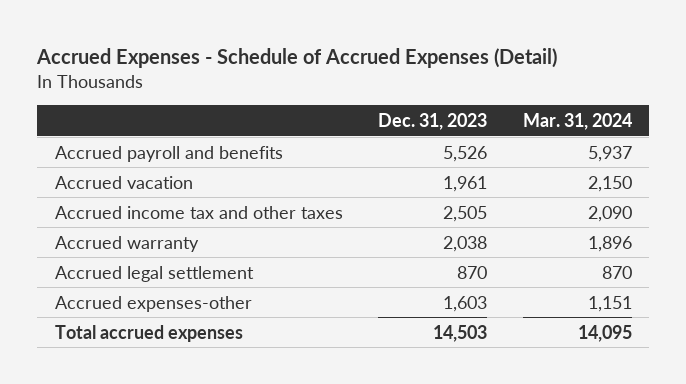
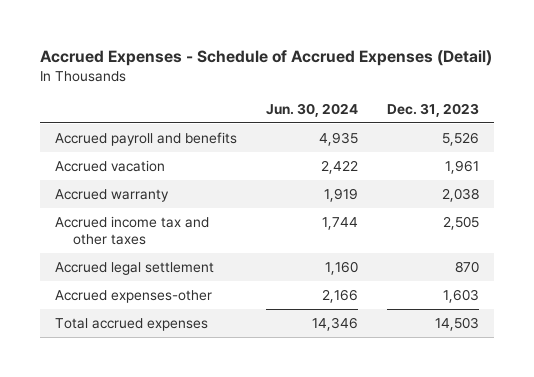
[522,112,632,130] Mar. 31, 2024 -> none
none -> [265,103,358,118] Jun. 30, 2024
[54,205,343,219] Accrued income tax and other taxes -> [54,215,209,246] Accrued income tax and other taxes

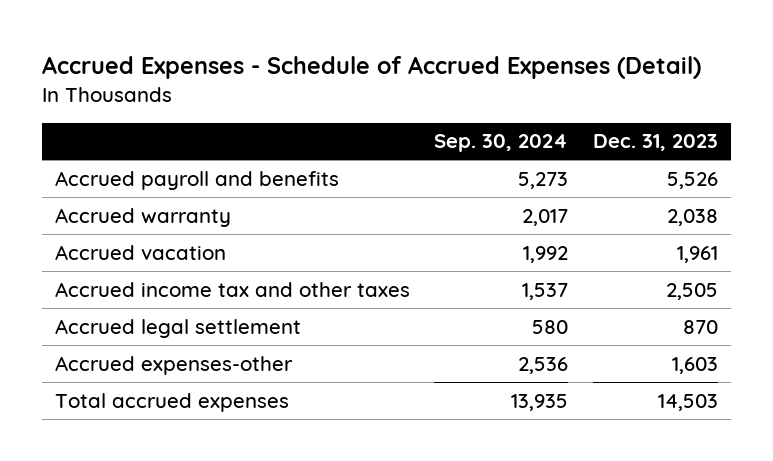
[265,103,358,118] Jun. 30, 2024 -> none
none -> [434,134,569,153] Sep. 30, 2024
[54,159,165,172] Accrued vacation -> [54,244,226,260] Accrued vacation

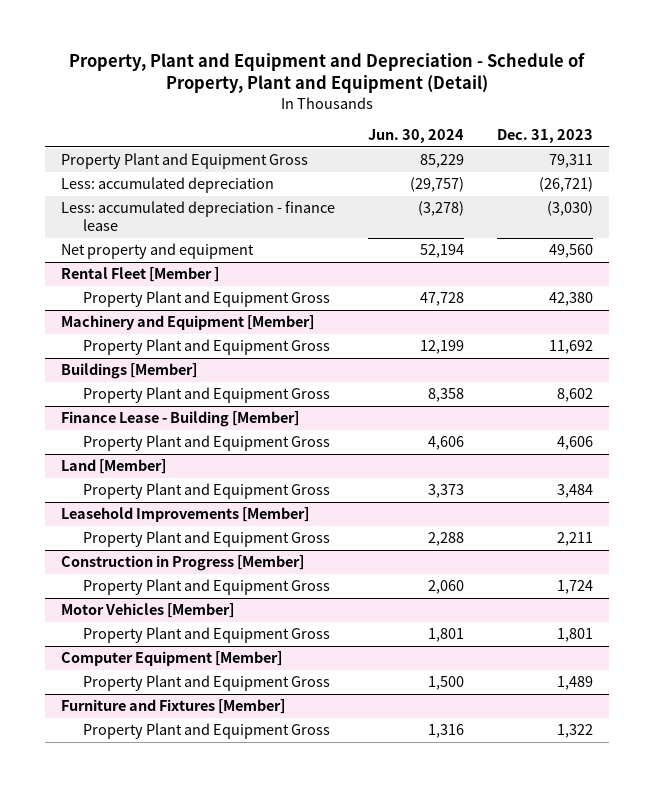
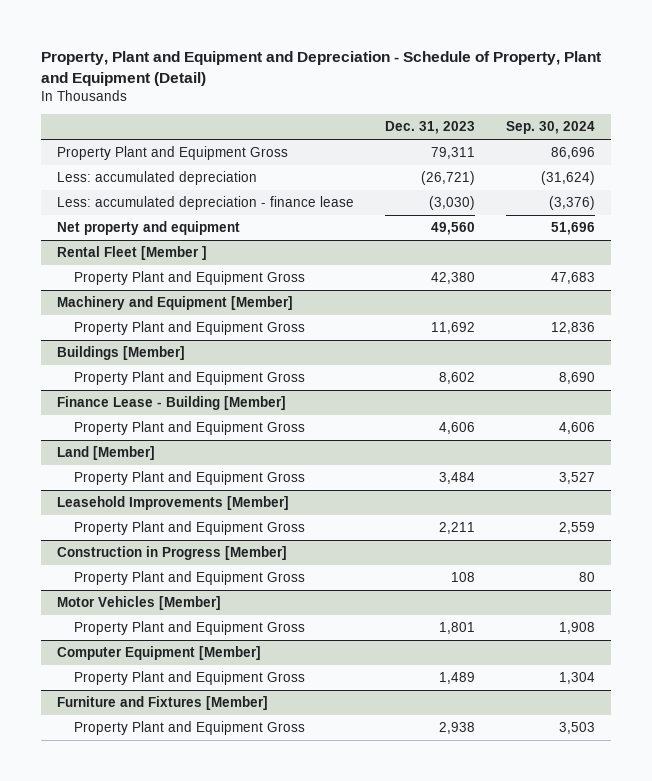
[368,128,465,143] Jun. 30, 2024 -> none
none -> [506,121,596,135] Sep. 30, 2024
[557,580,594,595] 1,724 -> [451,572,476,583] 108
[557,724,594,739] 1,322 -> [439,722,476,735] 2,938

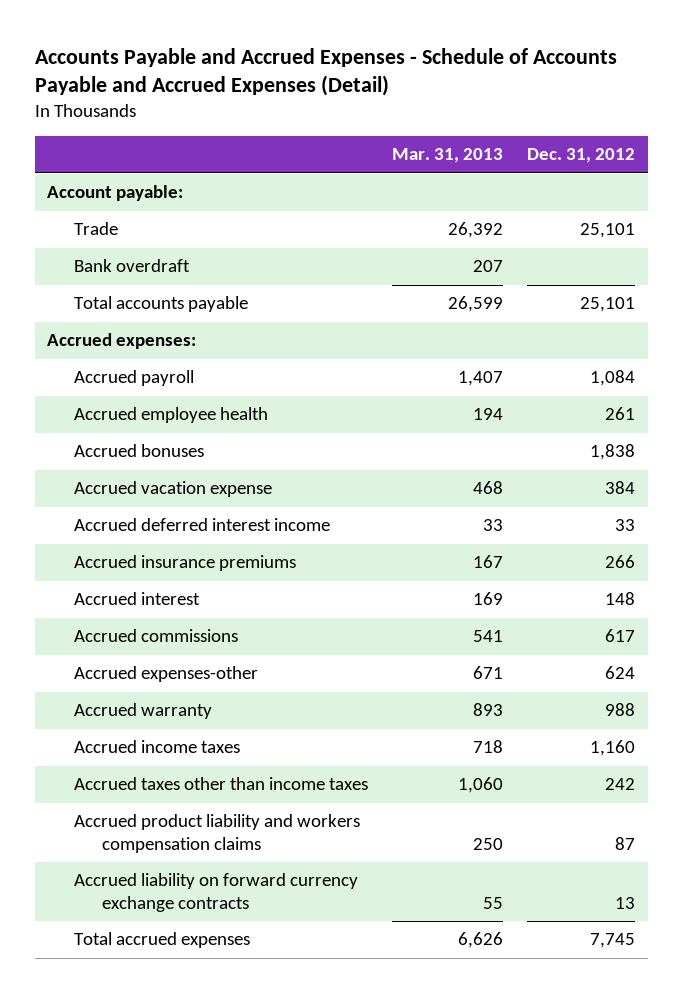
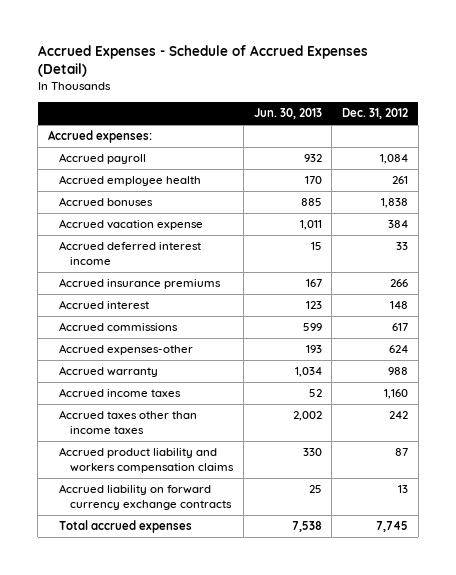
[34,47,617,97] Accounts Payable and Accrued Expenses - Schedule of Accounts Payable and Accrued Expenses (Detail) -> [37,45,368,78] Accrued Expenses - Schedule of Accrued Expenses (Detail)
[392,148,504,164] Mar. 31, 2013 -> none
none -> [253,108,322,120] Jun. 30, 2013
[46,185,183,202] Account payable: -> none
[74,222,119,236] Trade -> none
[74,259,191,273] Bank overdraft -> none
[74,296,249,313] Total accounts payable -> none

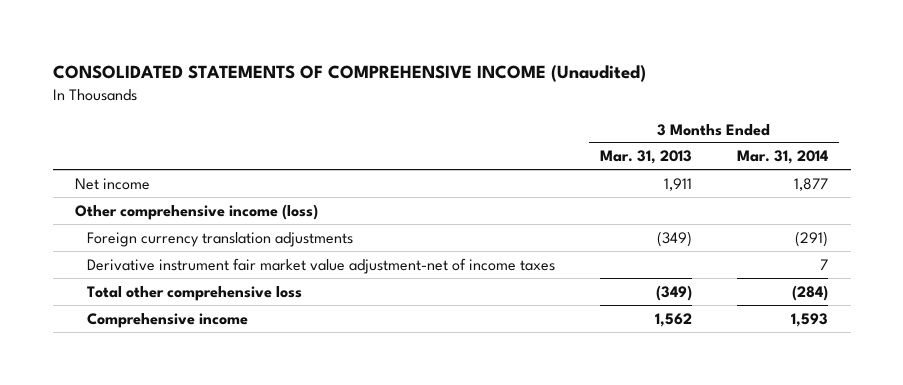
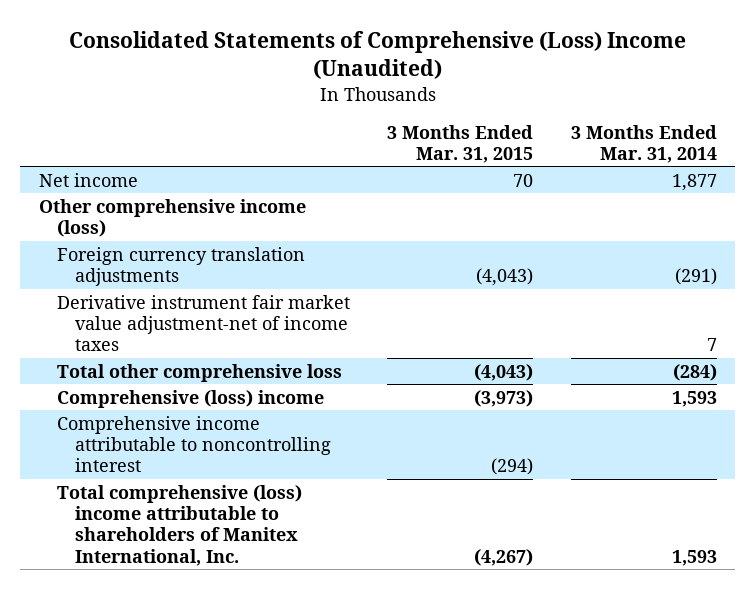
[52,64,646,82] CONSOLIDATED STATEMENTS OF COMPREHENSIVE INCOME (Unaudited) -> [68,31,686,80] Consolidated Statements of Comprehensive (Loss) Income (Unaudited)
[600,150,693,165] Mar. 31, 2013 -> none
none -> [387,124,534,163] 3 Months Ended Mar. 31, 2015
none -> [57,389,325,408] Comprehensive (loss) income
none -> [57,415,332,473] Comprehensive income attributable to noncontrolling interest
[87,312,249,328] Comprehensive income -> [57,484,303,566] Total comprehensive (loss) income attributable to shareholders of Manitex International, Inc.

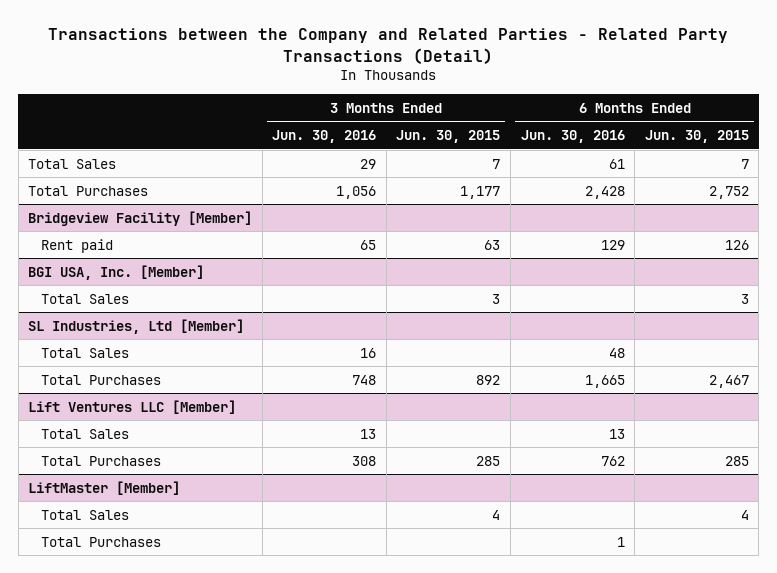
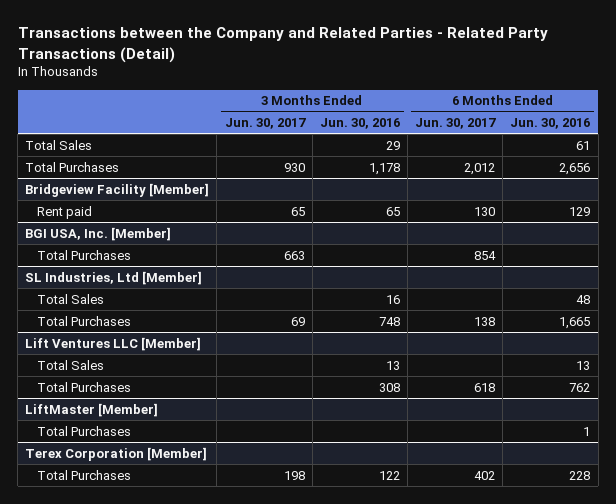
[396,130,501,144] Jun. 30, 2015 -> none
[644,130,749,144] Jun. 30, 2015 -> none
none -> [224,118,306,130] Jun. 30, 2017
none -> [415,118,497,130] Jun. 30, 2017
[336,185,377,199] 1,056 -> [368,162,400,175] 1,178
[584,185,625,199] 2,428 -> [559,162,591,175] 2,656
[41,293,130,304] Total Sales -> none
none -> [36,249,131,260] Total Purchases
[41,509,130,520] Total Sales -> none
none -> [25,446,208,461] Terex Corporation [Member]
none -> [36,469,131,480] Total Purchases

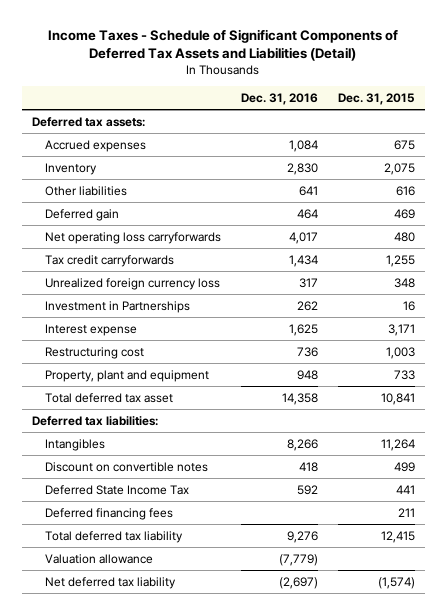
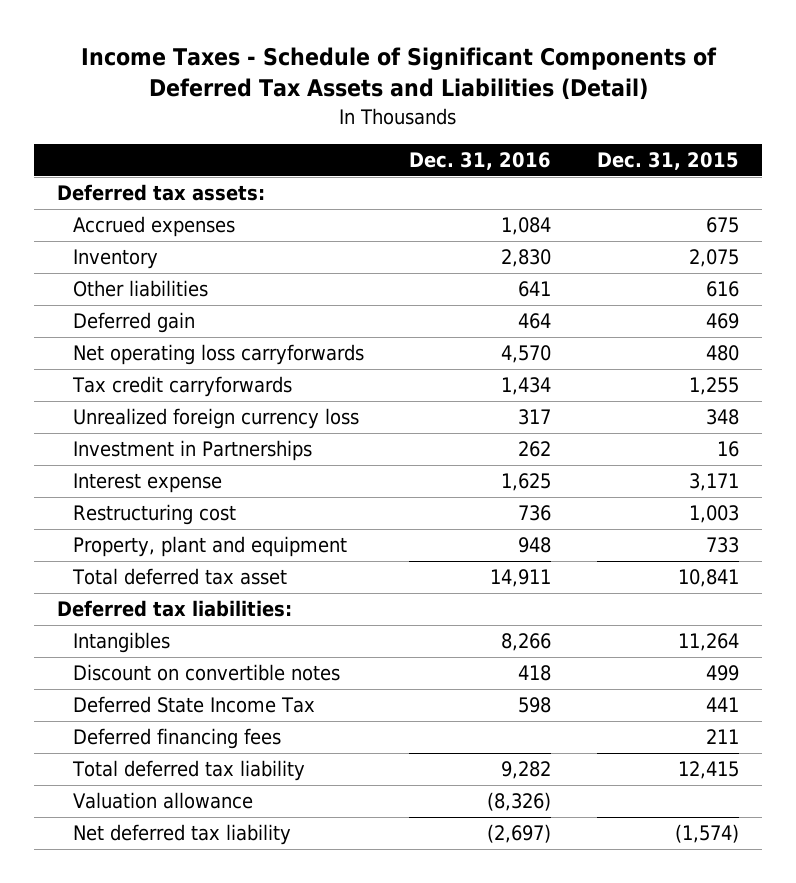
[288,231,318,244] 4,017 -> [501,345,552,364] 4,570
[281,392,318,405] 14,358 -> [490,569,552,588] 14,911
[296,484,318,495] 592 -> [518,697,552,714] 598
[286,530,318,543] 9,276 -> [501,761,552,780] 9,282
[278,553,318,566] (7,779) -> [487,792,552,812] (8,326)

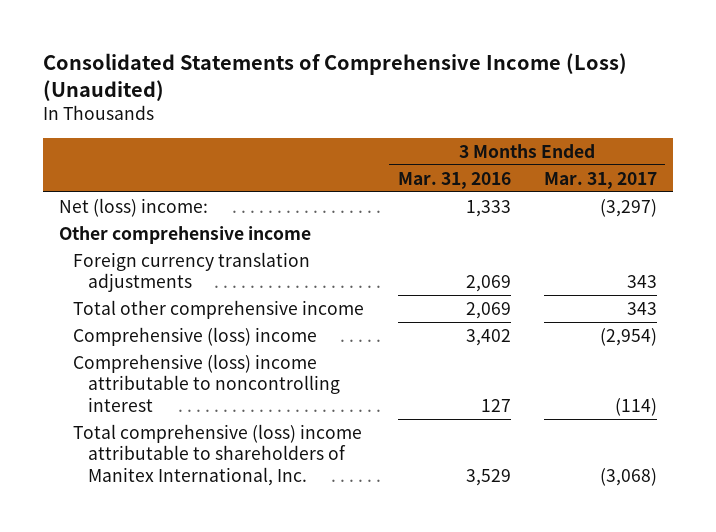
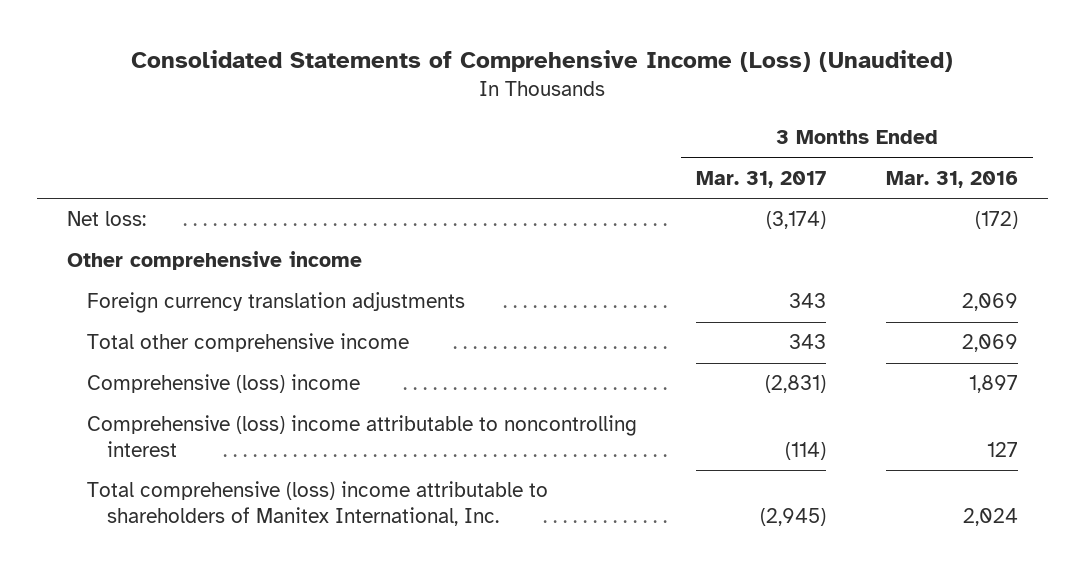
[59,197,209,217] Net (loss) income: -> [66,211,146,227] Net loss:
[465,199,511,217] 1,333 -> [975,211,1019,230] (172)
[599,198,657,217] (3,297) -> [766,211,827,230] (3,174)
[465,328,511,346] 3,402 -> [969,375,1019,394] 1,897
[599,327,657,346] (2,954) -> [765,375,827,394] (2,831)
[465,468,511,486] 3,529 -> [963,507,1019,526] 2,024
[599,467,657,486] (3,068) -> [760,507,827,526] (2,945)

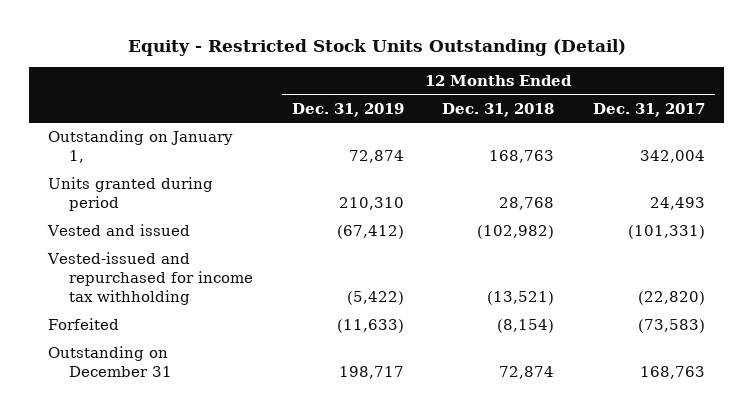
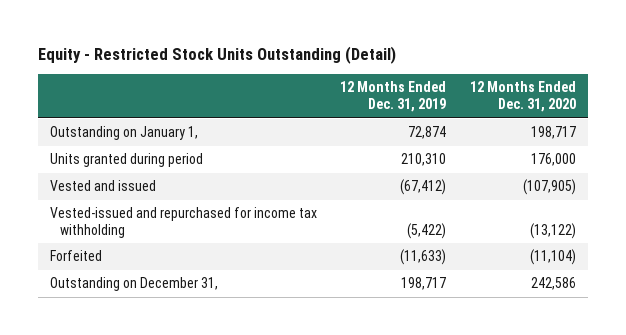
[442,102,555,117] Dec. 31, 2018 -> none
[592,102,705,117] Dec. 31, 2017 -> none
none -> [469,81,576,113] 12 Months Ended Dec. 31, 2020
[48,346,172,378] Outstanding on December 31 -> [49,277,218,292] Outstanding on December 31,

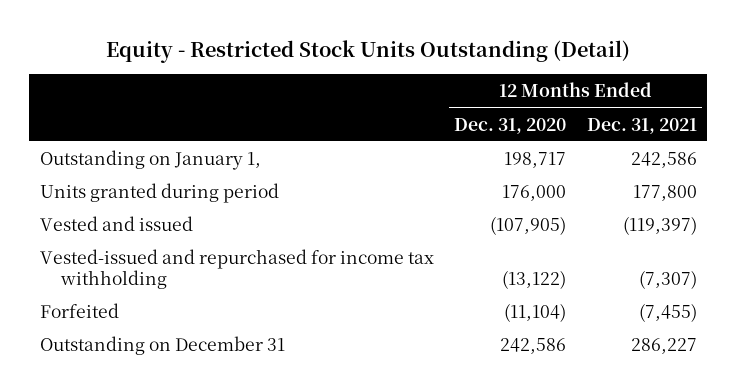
[340,81,447,113] 12 Months Ended Dec. 31, 2019 -> none
none -> [586,117,697,134] Dec. 31, 2021
[49,277,218,292] Outstanding on December 31, -> [39,336,285,356] Outstanding on December 31

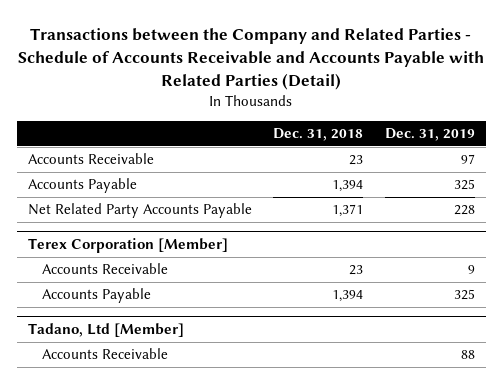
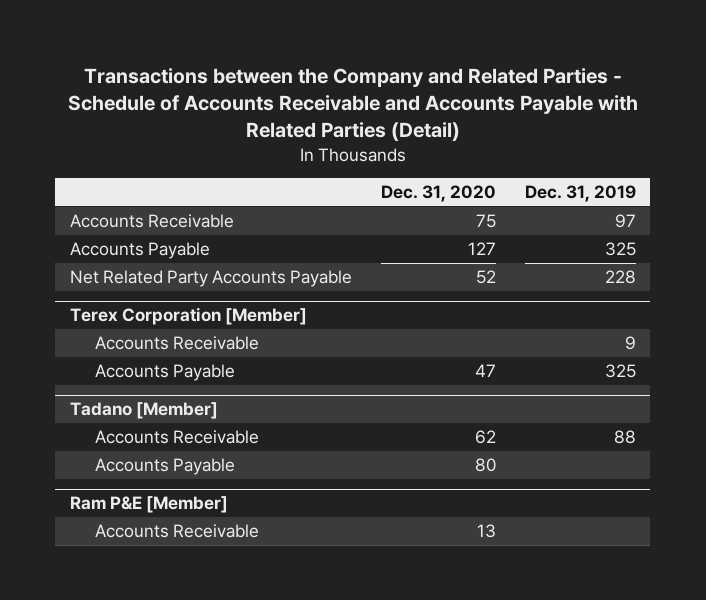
[273,128,364,142] Dec. 31, 2018 -> none
none -> [380,185,496,203] Dec. 31, 2020
[27,322,184,337] Tadano, Ltd [Member] -> [69,402,218,420] Tadano [Member]
none -> [94,458,235,476] Accounts Payable
none -> [69,496,228,514] Ram P&E [Member]
none -> [94,524,259,539] Accounts Receivable

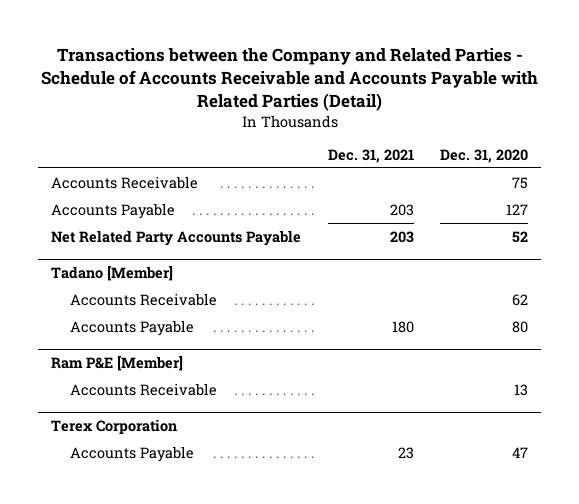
[524,185,636,203] Dec. 31, 2019 -> none
none -> [327,148,414,163] Dec. 31, 2021
[69,307,307,326] Terex Corporation [Member] -> none
[94,336,259,351] Accounts Receivable -> none
[94,364,235,382] Accounts Payable -> none
none -> [51,418,178,434] Terex Corporation
none -> [70,445,195,462] Accounts Payable

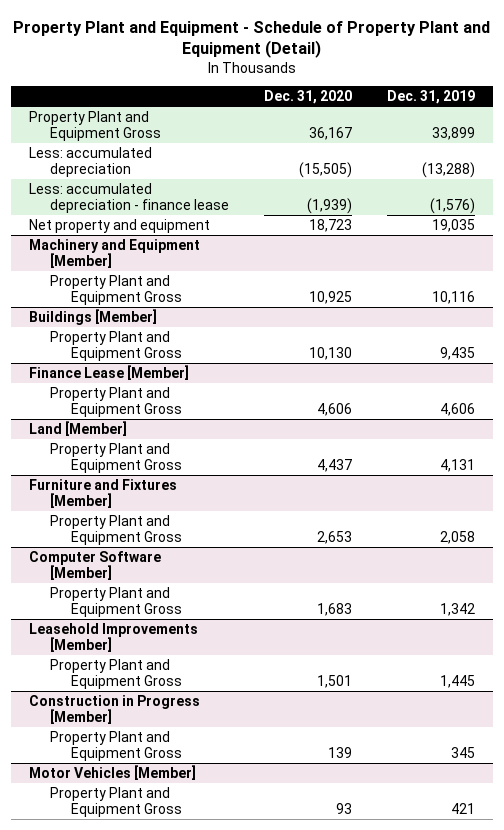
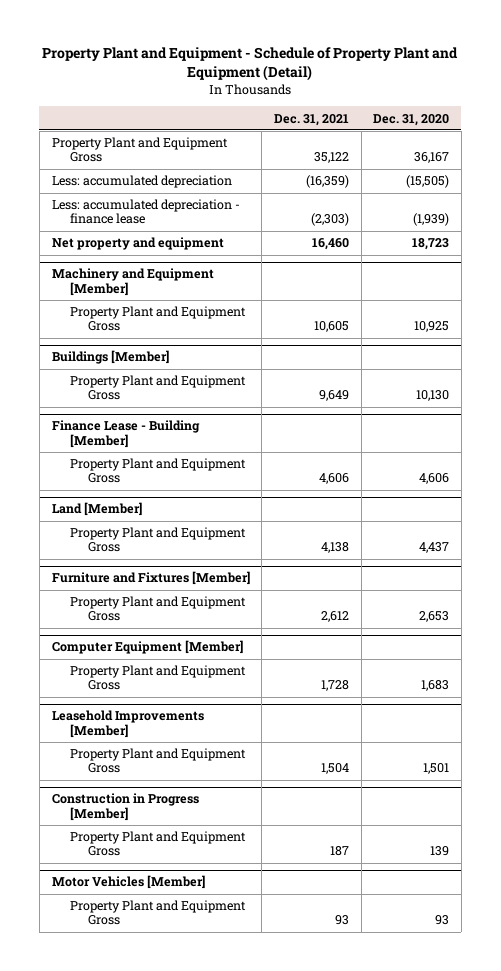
[387,90,476,105] Dec. 31, 2019 -> none
none -> [273,113,349,126] Dec. 31, 2021
[28,364,189,380] Finance Lease [Member] -> [51,420,200,448] Finance Lease - Building [Member]
[28,550,161,581] Computer Software [Member] -> [51,640,243,655] Computer Equipment [Member]

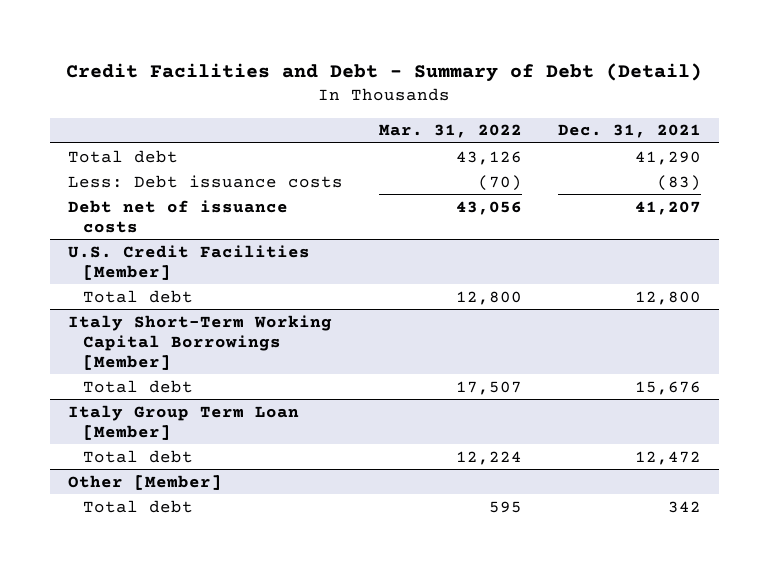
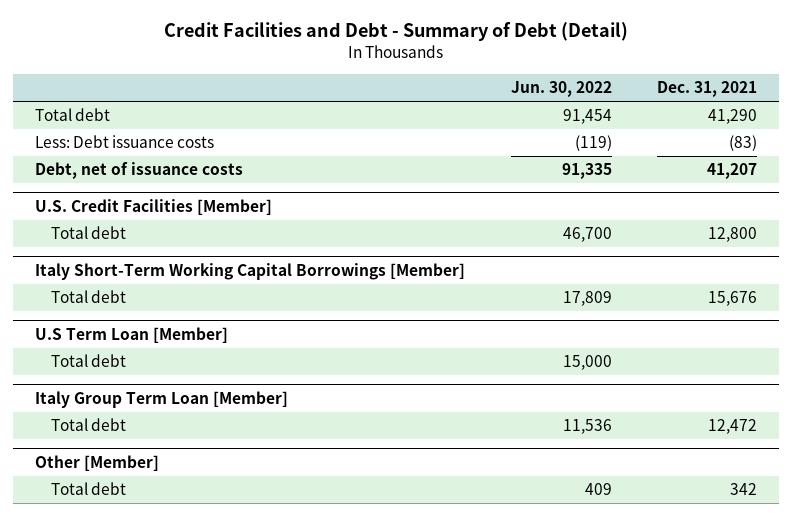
[378,124,522,139] Mar. 31, 2022 -> none
none -> [510,81,612,98] Jun. 30, 2022
[67,199,288,233] Debt net of issuance costs -> [35,162,244,180] Debt, net of issuance costs
none -> [35,326,229,343] U.S Term Loan [Member]
none -> [50,354,126,368] Total debt

